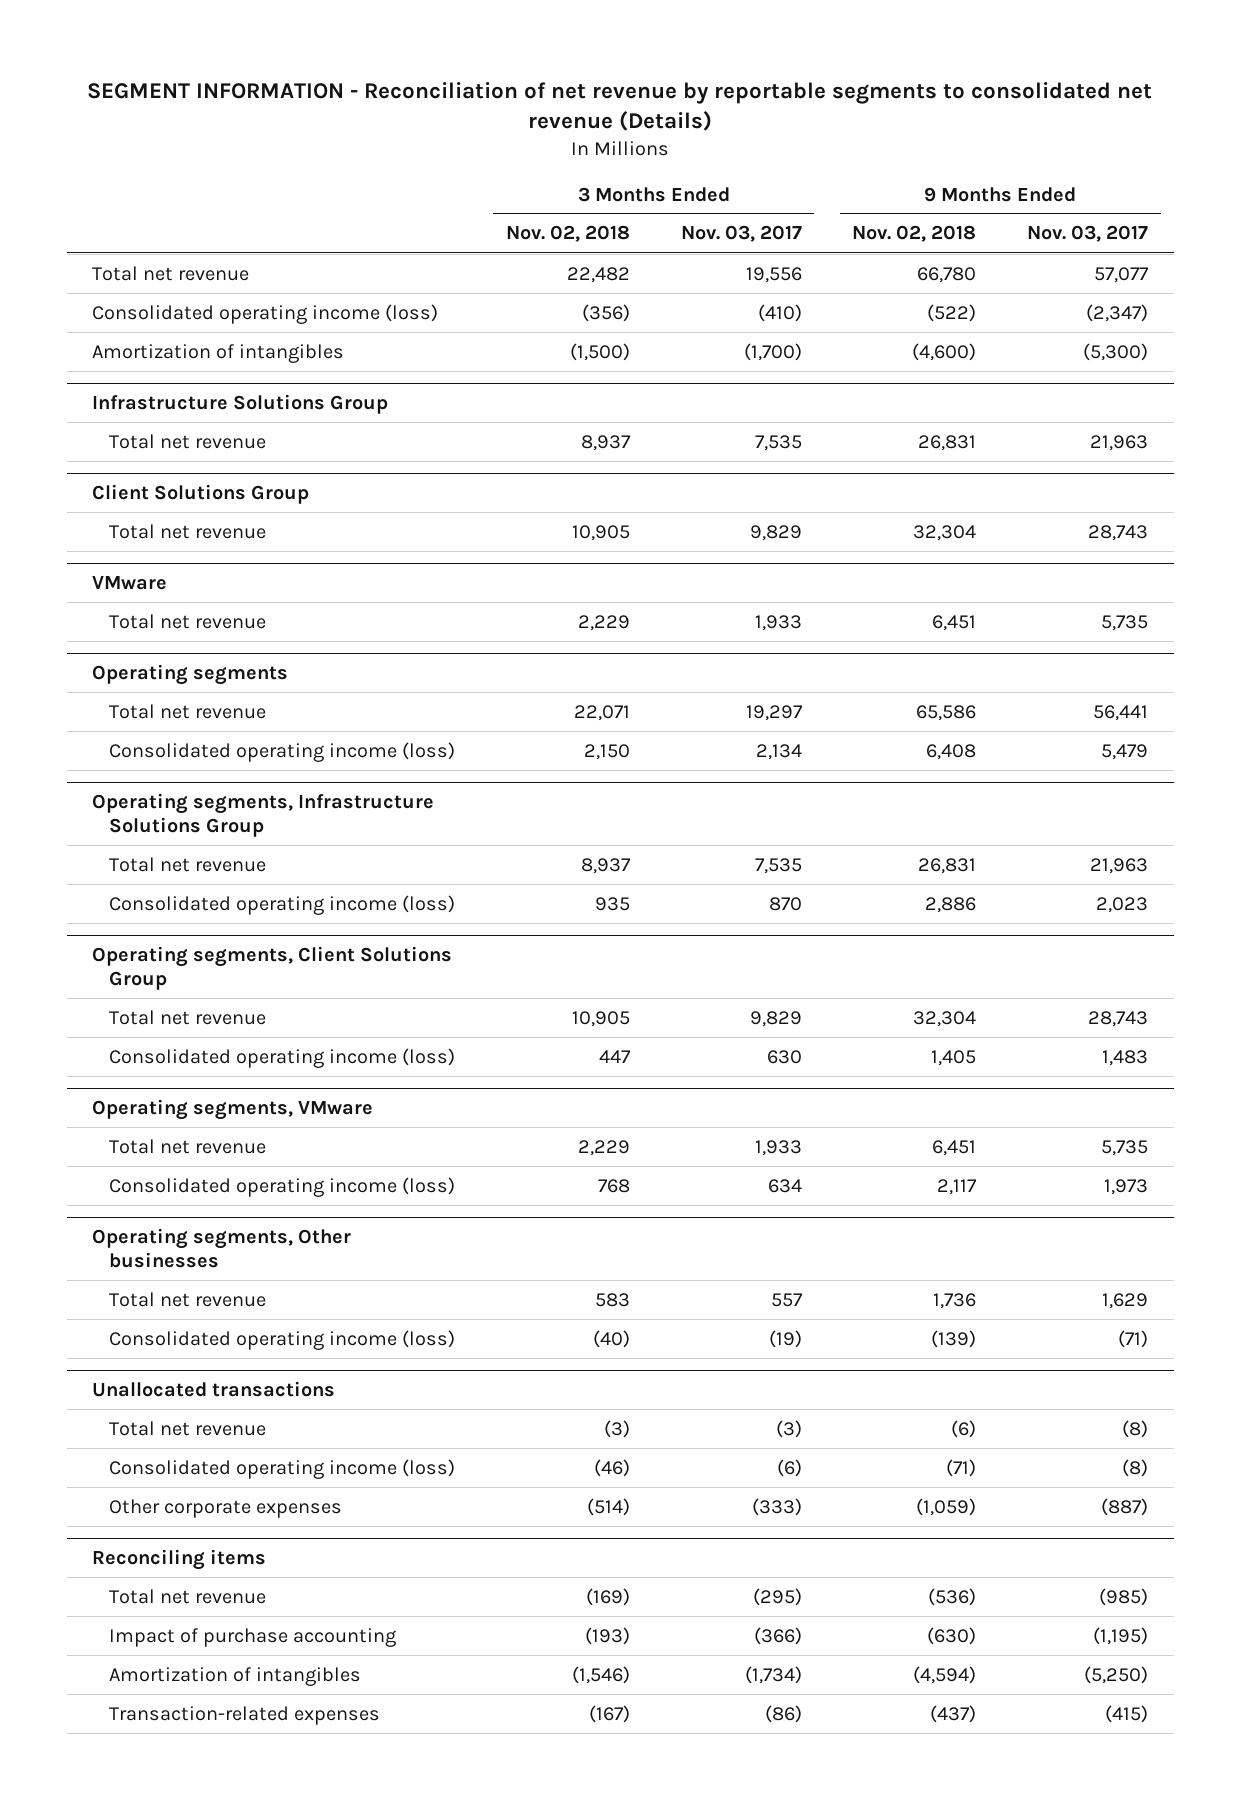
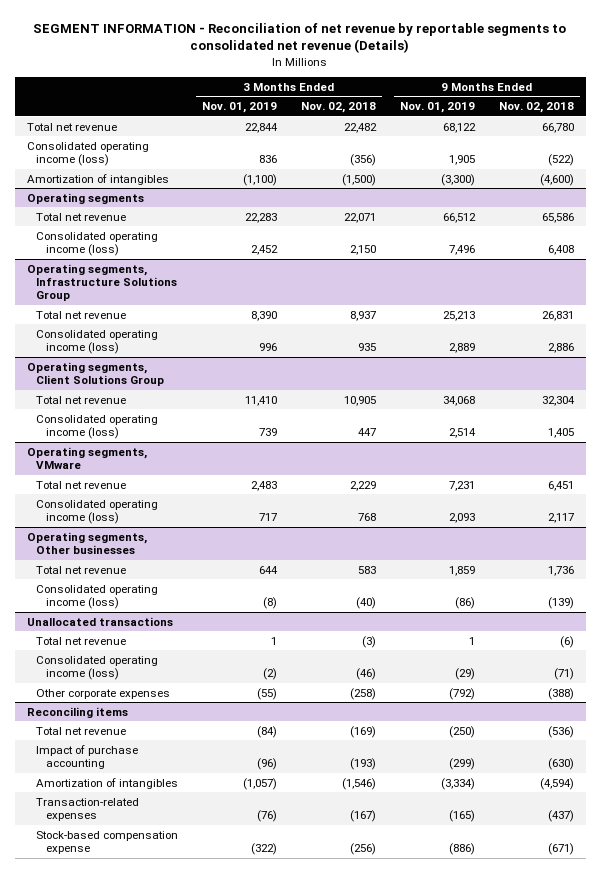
[680,225,802,243] Nov. 03, 2017 -> none
[1027,225,1149,243] Nov. 03, 2017 -> none
none -> [202,101,278,113] Nov. 01, 2019
none -> [399,101,475,113] Nov. 01, 2019
[92,393,389,414] Infrastructure Solutions Group -> none
[108,433,266,449] Total net revenue -> none
[92,483,310,504] Client Solutions Group -> none
[108,523,266,539] Total net revenue -> none
[92,575,168,590] VMware -> none
[108,613,266,629] Total net revenue -> none
[586,1497,630,1516] (514) -> [350,687,377,700] (258)
[916,1497,977,1516] (1,059) -> [547,687,574,700] (388)
none -> [36,830,179,854] Stock-based compensation expense

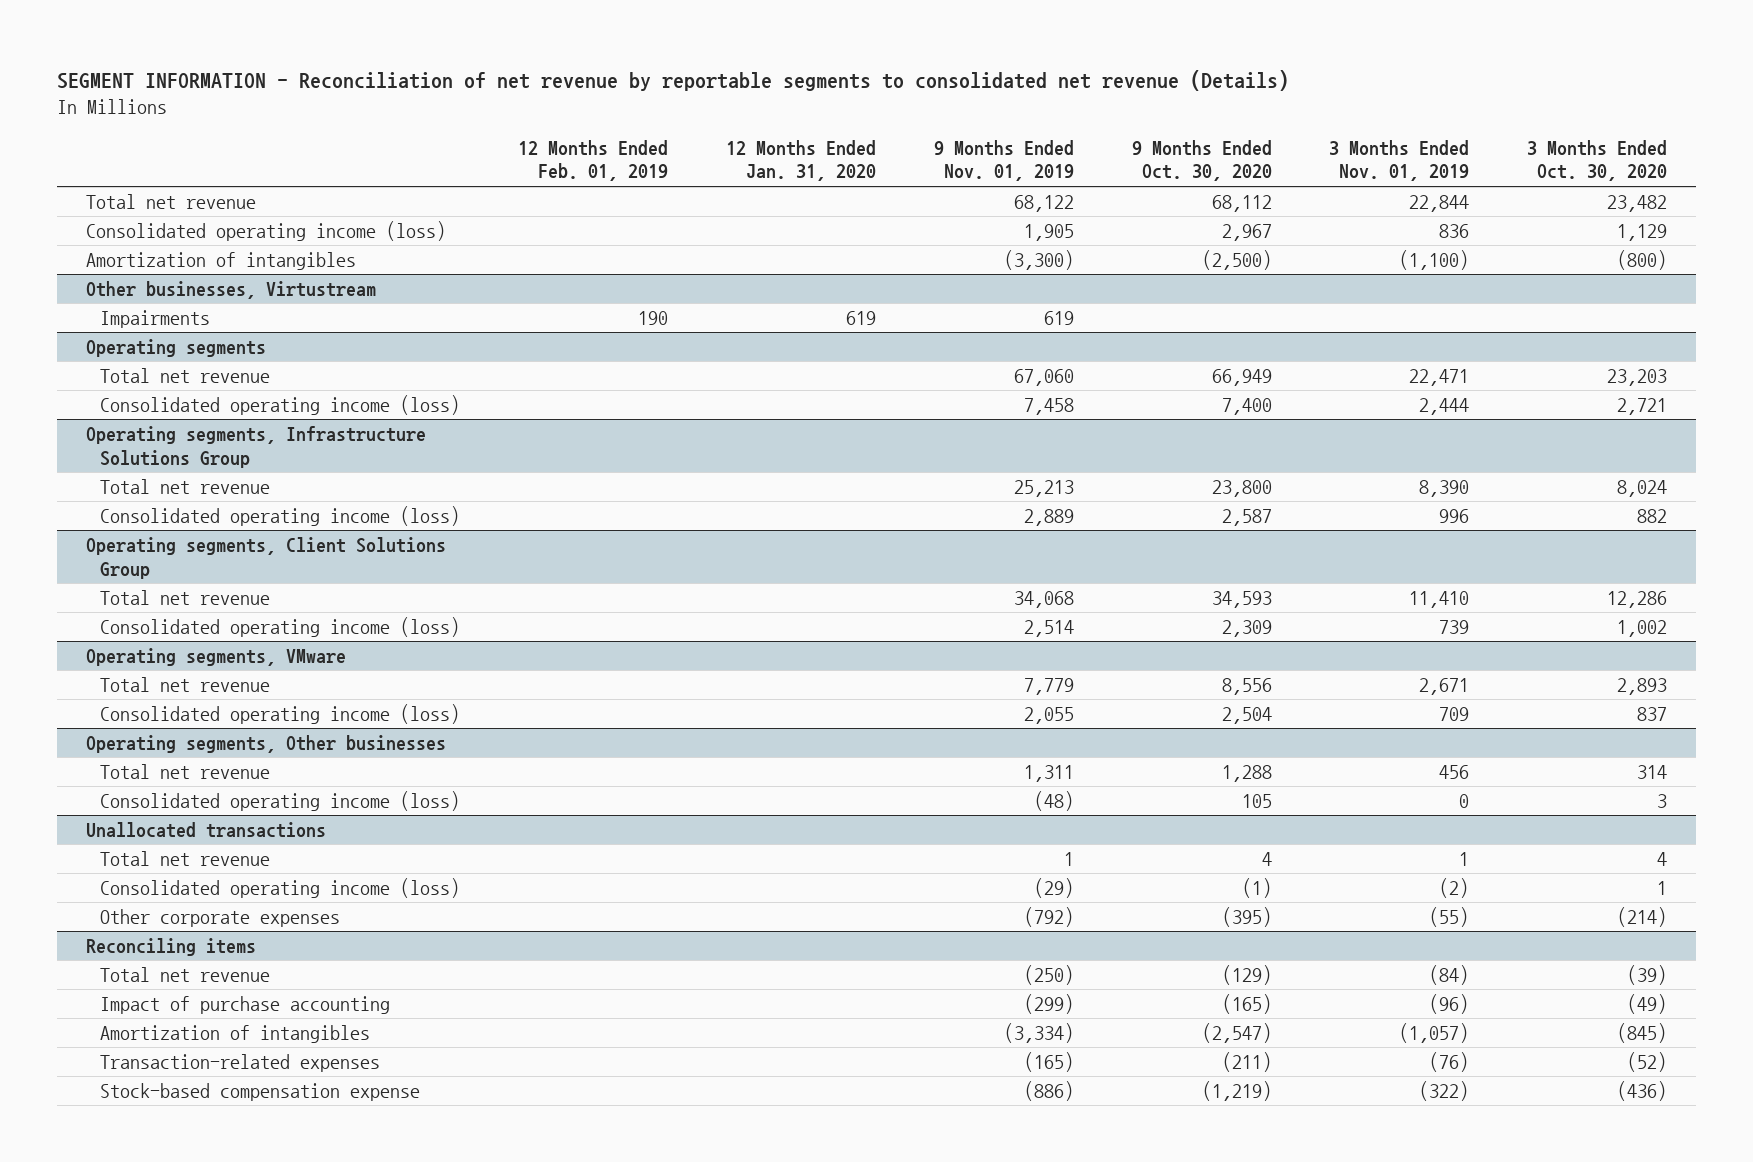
[301,101,377,113] Nov. 02, 2018 -> none
[498,101,574,113] Nov. 02, 2018 -> none
none -> [518,139,669,182] 12 Months Ended Feb. 01, 2019
none -> [725,139,876,182] 12 Months Ended Jan. 31, 2020
none -> [1131,139,1272,182] 9 Months Ended Oct. 30, 2020
none -> [1527,139,1668,182] 3 Months Ended Oct. 30, 2020
none -> [86,280,377,299] Other businesses, Virtustream
none -> [100,309,211,328] Impairments
[245,212,278,223] 22,283 -> [1409,368,1470,386] 22,471
[442,212,476,223] 66,512 -> [1013,368,1074,386] 67,060
[251,244,279,255] 2,452 -> [1419,397,1470,415] 2,444
[448,244,475,255] 7,496 -> [1023,397,1074,415] 7,458
[251,480,278,491] 2,483 -> [1419,677,1470,695] 2,671
[448,480,475,491] 7,231 -> [1023,677,1074,695] 7,779
[259,512,278,521] 717 -> [1439,706,1470,721] 709
[448,512,475,523] 2,093 -> [1023,706,1074,724] 2,055
[259,565,279,574] 644 -> [1439,764,1470,779] 456
[448,565,475,576] 1,859 -> [1023,764,1074,782] 1,311
[263,596,278,609] (8) -> [1459,793,1470,808] 0
[454,596,475,609] (86) -> [1033,790,1074,811] (48)

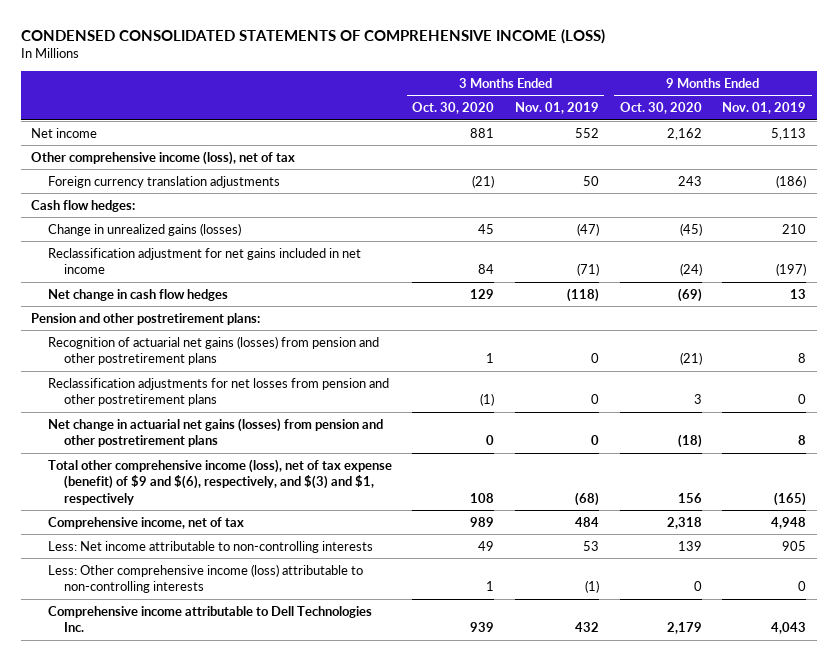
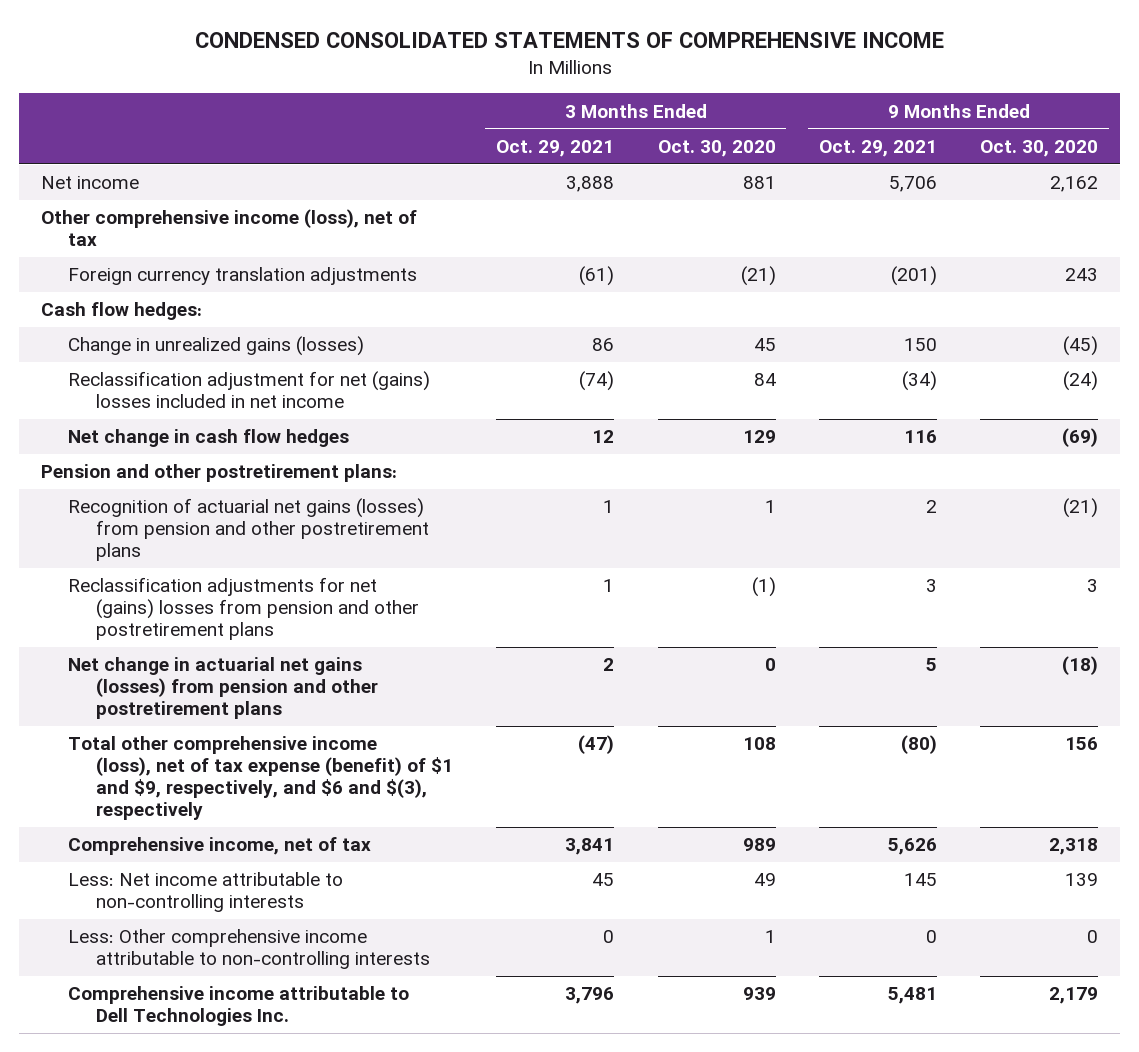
[21,28,606,44] CONDENSED CONSOLIDATED STATEMENTS OF COMPREHENSIVE INCOME (LOSS) -> [194,32,944,49] CONDENSED CONSOLIDATED STATEMENTS OF COMPREHENSIVE INCOME
[514,102,599,115] Nov. 01, 2019 -> none
[722,102,807,115] Nov. 01, 2019 -> none
none -> [496,139,615,157] Oct. 29, 2021
none -> [818,139,937,157] Oct. 29, 2021
[47,247,361,275] Reclassification adjustment for net gains included in net income -> [68,371,431,409] Reclassification adjustment for net (gains) losses included in net income
[47,377,389,407] Reclassification adjustments for net losses from pension and other postretirement plans -> [68,577,419,641] Reclassification adjustments for net (gains) losses from pension and other postretirement plans
[47,458,392,505] Total other comprehensive income (loss), net of tax expense (benefit) of $9 and $(6), respectively, and $(3) and $1, respectively -> [68,736,453,821] Total other comprehensive income (loss), net of tax expense (benefit) of $1 and $9, respectively, and $6 and $(3), respectively
[47,563,363,594] Less: Other comprehensive income (loss) attributable to non-controlling interests -> [68,929,430,970] Less: Other comprehensive income attributable to non-controlling interests

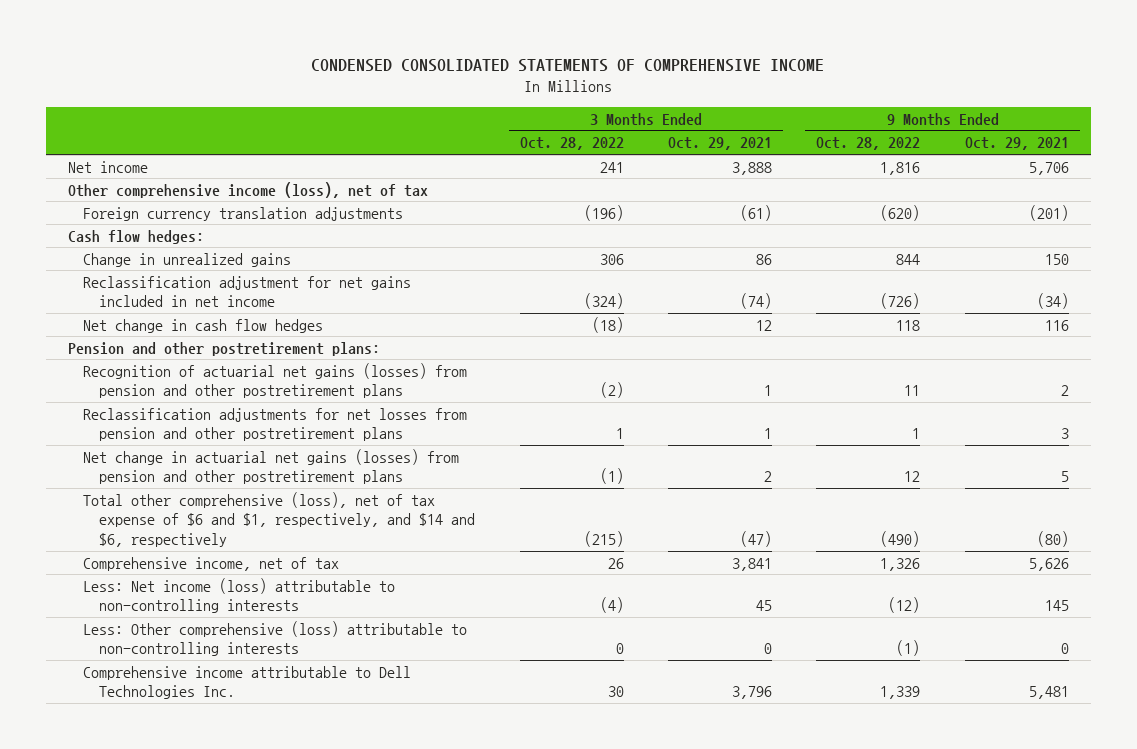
[657,139,776,157] Oct. 30, 2020 -> none
[980,139,1099,157] Oct. 30, 2020 -> none
none -> [519,137,624,151] Oct. 28, 2022
none -> [816,137,921,151] Oct. 28, 2022
[68,336,365,357] Change in unrealized gains (losses) -> [83,252,292,267] Change in unrealized gains
[68,371,431,409] Reclassification adjustment for net (gains) losses included in net income -> [83,275,412,308] Reclassification adjustment for net gains included in net income
[68,577,419,641] Reclassification adjustments for net (gains) losses from pension and other postretirement plans -> [83,407,468,442] Reclassification adjustments for net losses from pension and other postretirement plans
[68,736,453,821] Total other comprehensive income (loss), net of tax expense (benefit) of $1 and $9, respectively, and $6 and $(3), respectively -> [83,491,476,547] Total other comprehensive (loss), net of tax expense of $6 and $1, respectively, and $14 and $6, respectively
[68,872,344,913] Less: Net income attributable to non-controlling interests -> [83,577,396,614] Less: Net income (loss) attributable to non-controlling interests
[68,929,430,970] Less: Other comprehensive income attributable to non-controlling interests -> [83,620,468,657] Less: Other comprehensive (loss) attributable to non-controlling interests

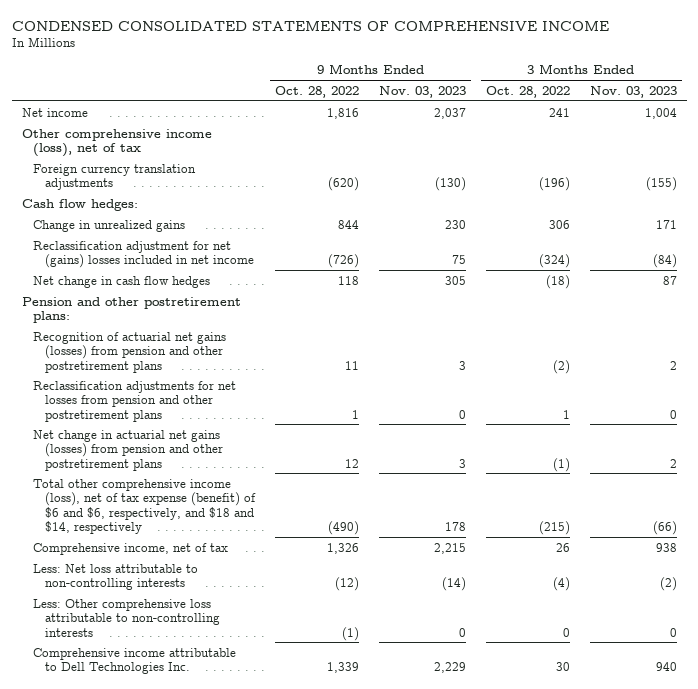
[668,137,773,151] Oct. 29, 2021 -> none
[964,137,1069,151] Oct. 29, 2021 -> none
none -> [379,85,467,98] Nov. 03, 2023
none -> [589,85,677,98] Nov. 03, 2023
[83,275,412,308] Reclassification adjustment for net gains included in net income -> [33,240,255,269] Reclassification adjustment for net (gains) losses included in net income
[83,491,476,547] Total other comprehensive (loss), net of tax expense of $6 and $1, respectively, and $14 and $6, respectively -> [33,478,257,535] Total other comprehensive income (loss), net of tax expense (benefit) of $6 and $6, respectively, and $18 and $14, respectively
[83,577,396,614] Less: Net income (loss) attributable to non-controlling interests -> [33,563,199,591] Less: Net loss attributable to non-controlling interests
[83,620,468,657] Less: Other comprehensive (loss) attributable to non-controlling interests -> [33,598,221,637] Less: Other comprehensive loss attributable to non-controlling interests

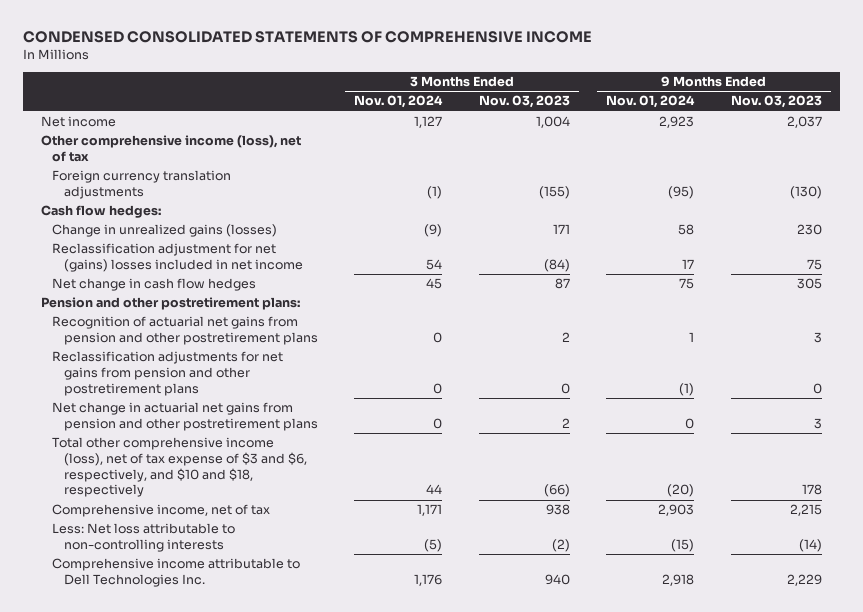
[275,85,360,98] Oct. 28, 2022 -> none
[485,85,570,98] Oct. 28, 2022 -> none
none -> [354,95,444,109] Nov. 01, 2024
none -> [606,95,696,109] Nov. 01, 2024
[33,219,186,232] Change in unrealized gains -> [52,224,278,238] Change in unrealized gains (losses)
[33,331,227,373] Recognition of actuarial net gains (losses) from pension and other postretirement plans -> [52,316,318,345] Recognition of actuarial net gains from pension and other postretirement plans
[33,380,237,422] Reclassification adjustments for net losses from pension and other postretirement plans -> [52,351,284,396] Reclassification adjustments for net gains from pension and other postretirement plans
[33,429,224,471] Net change in actuarial net gains (losses) from pension and other postretirement plans -> [52,402,318,431] Net change in actuarial net gains from pension and other postretirement plans
[33,478,257,535] Total other comprehensive income (loss), net of tax expense (benefit) of $6 and $6, respectively, and $18 and $14, respectively -> [52,437,307,498] Total other comprehensive income (loss), net of tax expense of $3 and $6, respectively, and $10 and $18, respectively
[33,598,221,637] Less: Other comprehensive loss attributable to non-controlling interests -> none

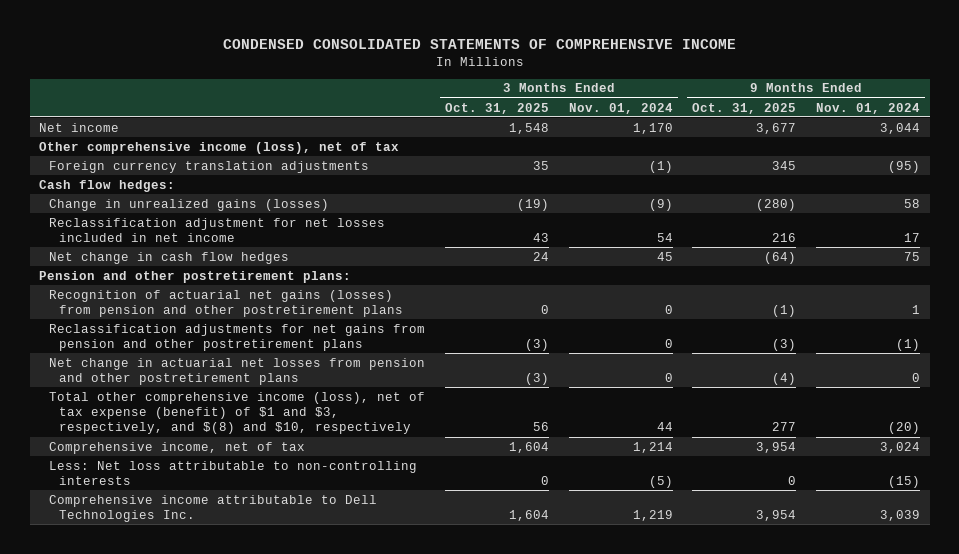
[478,95,570,109] Nov. 03, 2023 -> none
[730,95,822,109] Nov. 03, 2023 -> none
none -> [444,102,549,114] Oct. 31, 2025
none -> [692,102,797,114] Oct. 31, 2025
[414,116,443,129] 1,127 -> [632,122,673,134] 1,170
[659,116,695,129] 2,923 -> [879,122,920,134] 3,044
[52,243,303,272] Reclassification adjustment for net (gains) losses included in net income -> [49,217,386,242] Reclassification adjustment for net losses included in net income
[52,316,318,345] Recognition of actuarial net gains from pension and other postretirement plans -> [49,289,404,317] Recognition of actuarial net gains (losses) from pension and other postretirement plans
[52,402,318,431] Net change in actuarial net gains from pension and other postretirement plans -> [49,357,426,385] Net change in actuarial net losses from pension and other postretirement plans
[52,437,307,498] Total other comprehensive income (loss), net of tax expense of $3 and $6, respectively, and $10 and $18, respectively -> [49,391,426,435] Total other comprehensive income (loss), net of tax expense (benefit) of $1 and $3, respectively, and $(8) and $10, respectively
[417,504,443,517] 1,171 -> [632,441,673,453] 1,214
[658,504,695,517] 2,903 -> [879,441,920,453] 3,024
[414,573,443,586] 1,176 -> [632,509,673,521] 1,219
[662,573,695,586] 2,918 -> [879,509,920,521] 3,039

